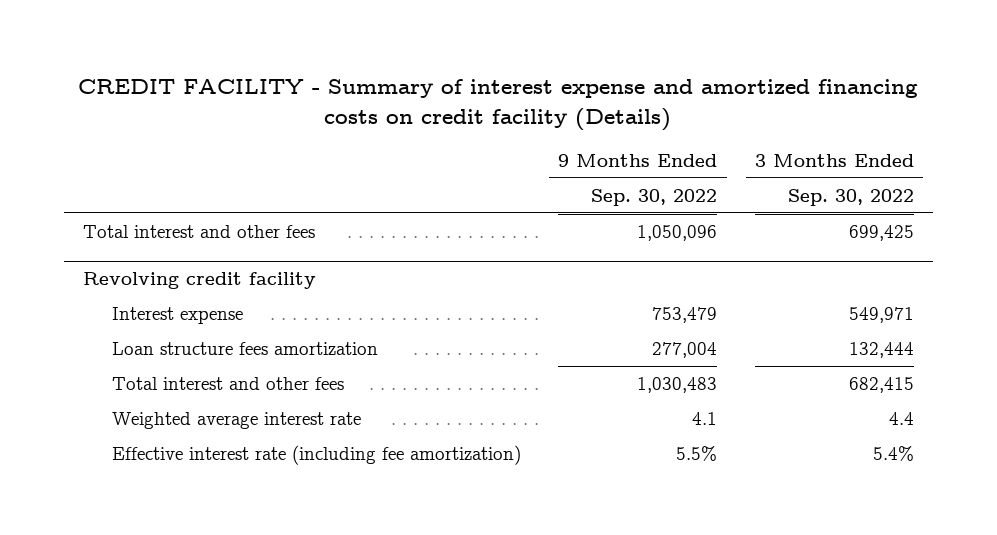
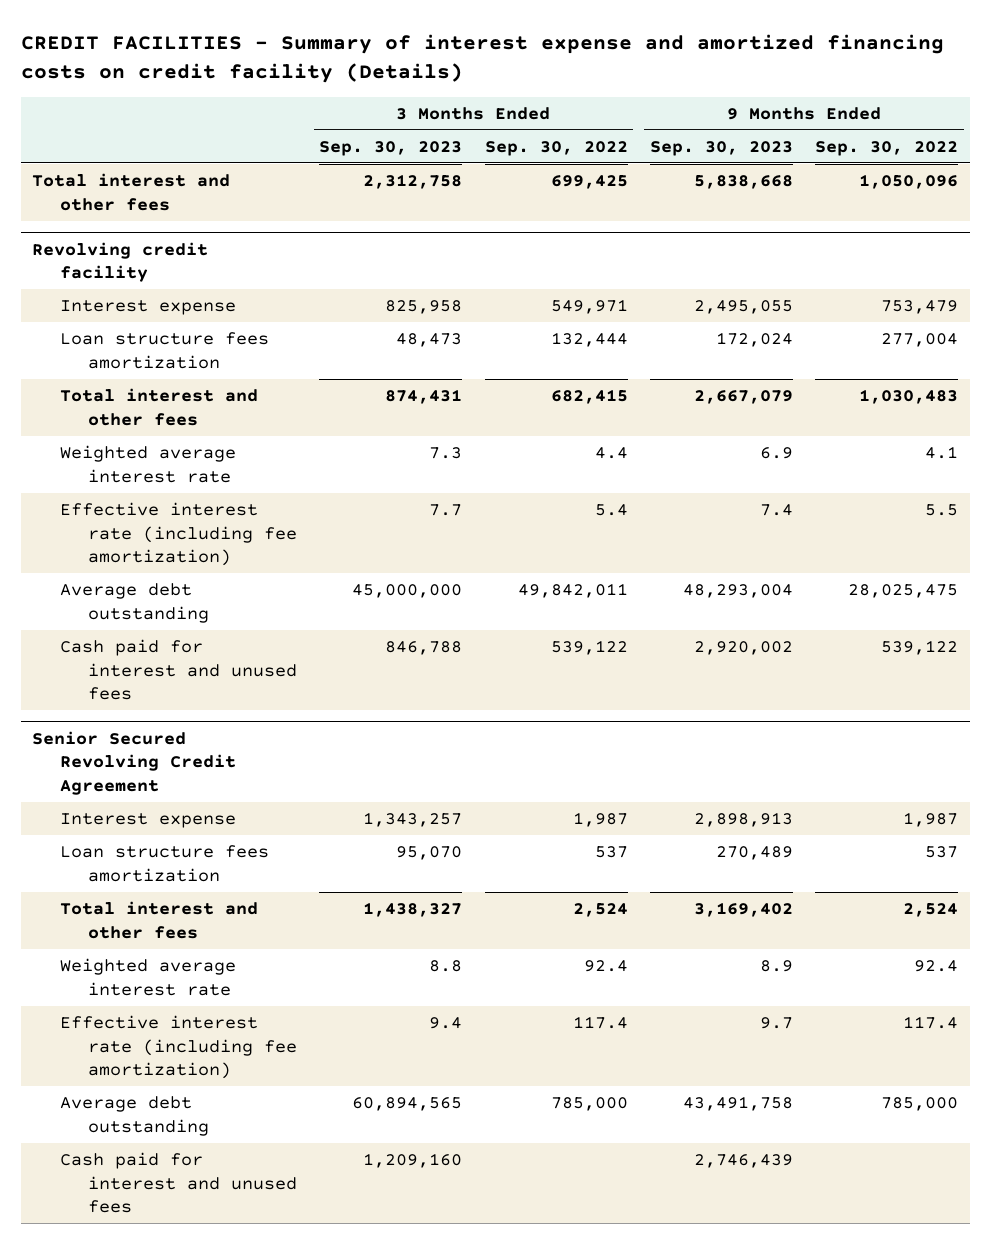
[78,78,919,131] CREDIT FACILITY - Summary of interest expense and amortized financing costs on credit facility (Details) -> [20,34,944,84] CREDIT FACILITIES - Summary of interest expense and amortized financing costs on credit facility (Details)
none -> [319,140,463,156] Sep. 30, 2023
none -> [649,140,793,156] Sep. 30, 2023
[676,446,718,462] 5.5% -> [925,503,959,516] 5.5
[873,446,915,462] 5.4% -> [594,503,628,516] 5.4
none -> [59,582,209,623] Average debt outstanding
none -> [59,638,297,701] Cash paid for interest and unused fees
none -> [31,730,236,796] Senior Secured Revolving Credit Agreement
none -> [59,812,236,828] Interest expense
none -> [59,844,269,882] Loan structure fees amortization
none -> [59,900,258,939] Total interest and other fees
none -> [59,957,236,996] Weighted average interest rate
none -> [59,1014,297,1080] Effective interest rate (including fee amortization)
none -> [59,1095,209,1136] Average debt outstanding
none -> [59,1151,297,1214] Cash paid for interest and unused fees

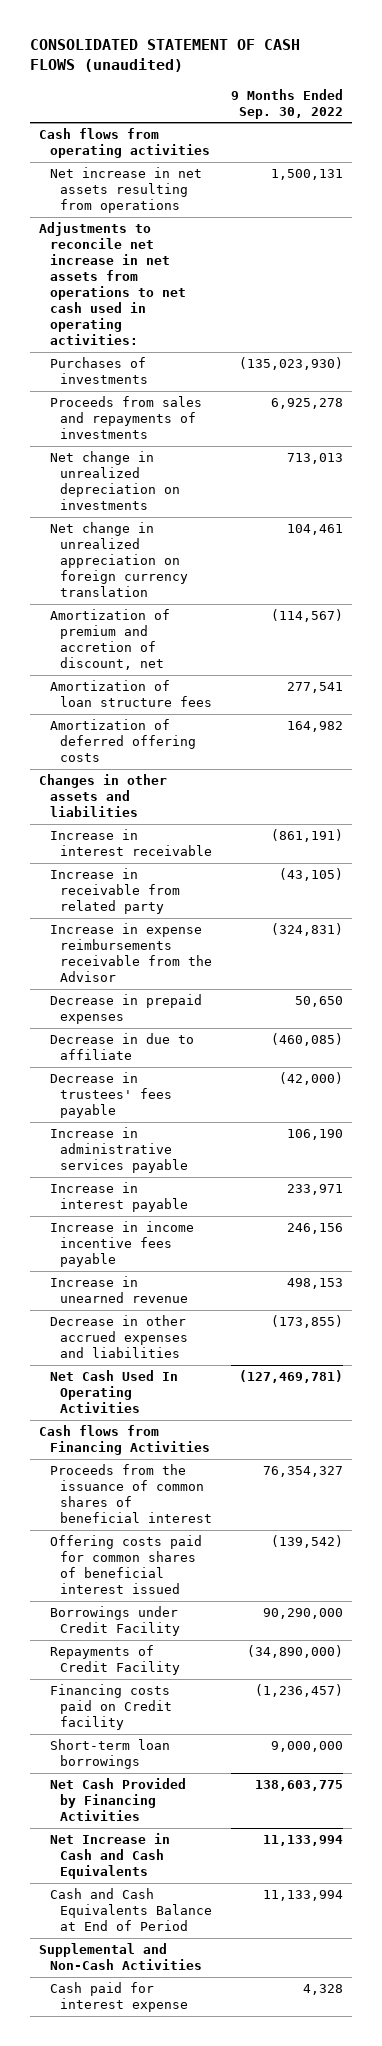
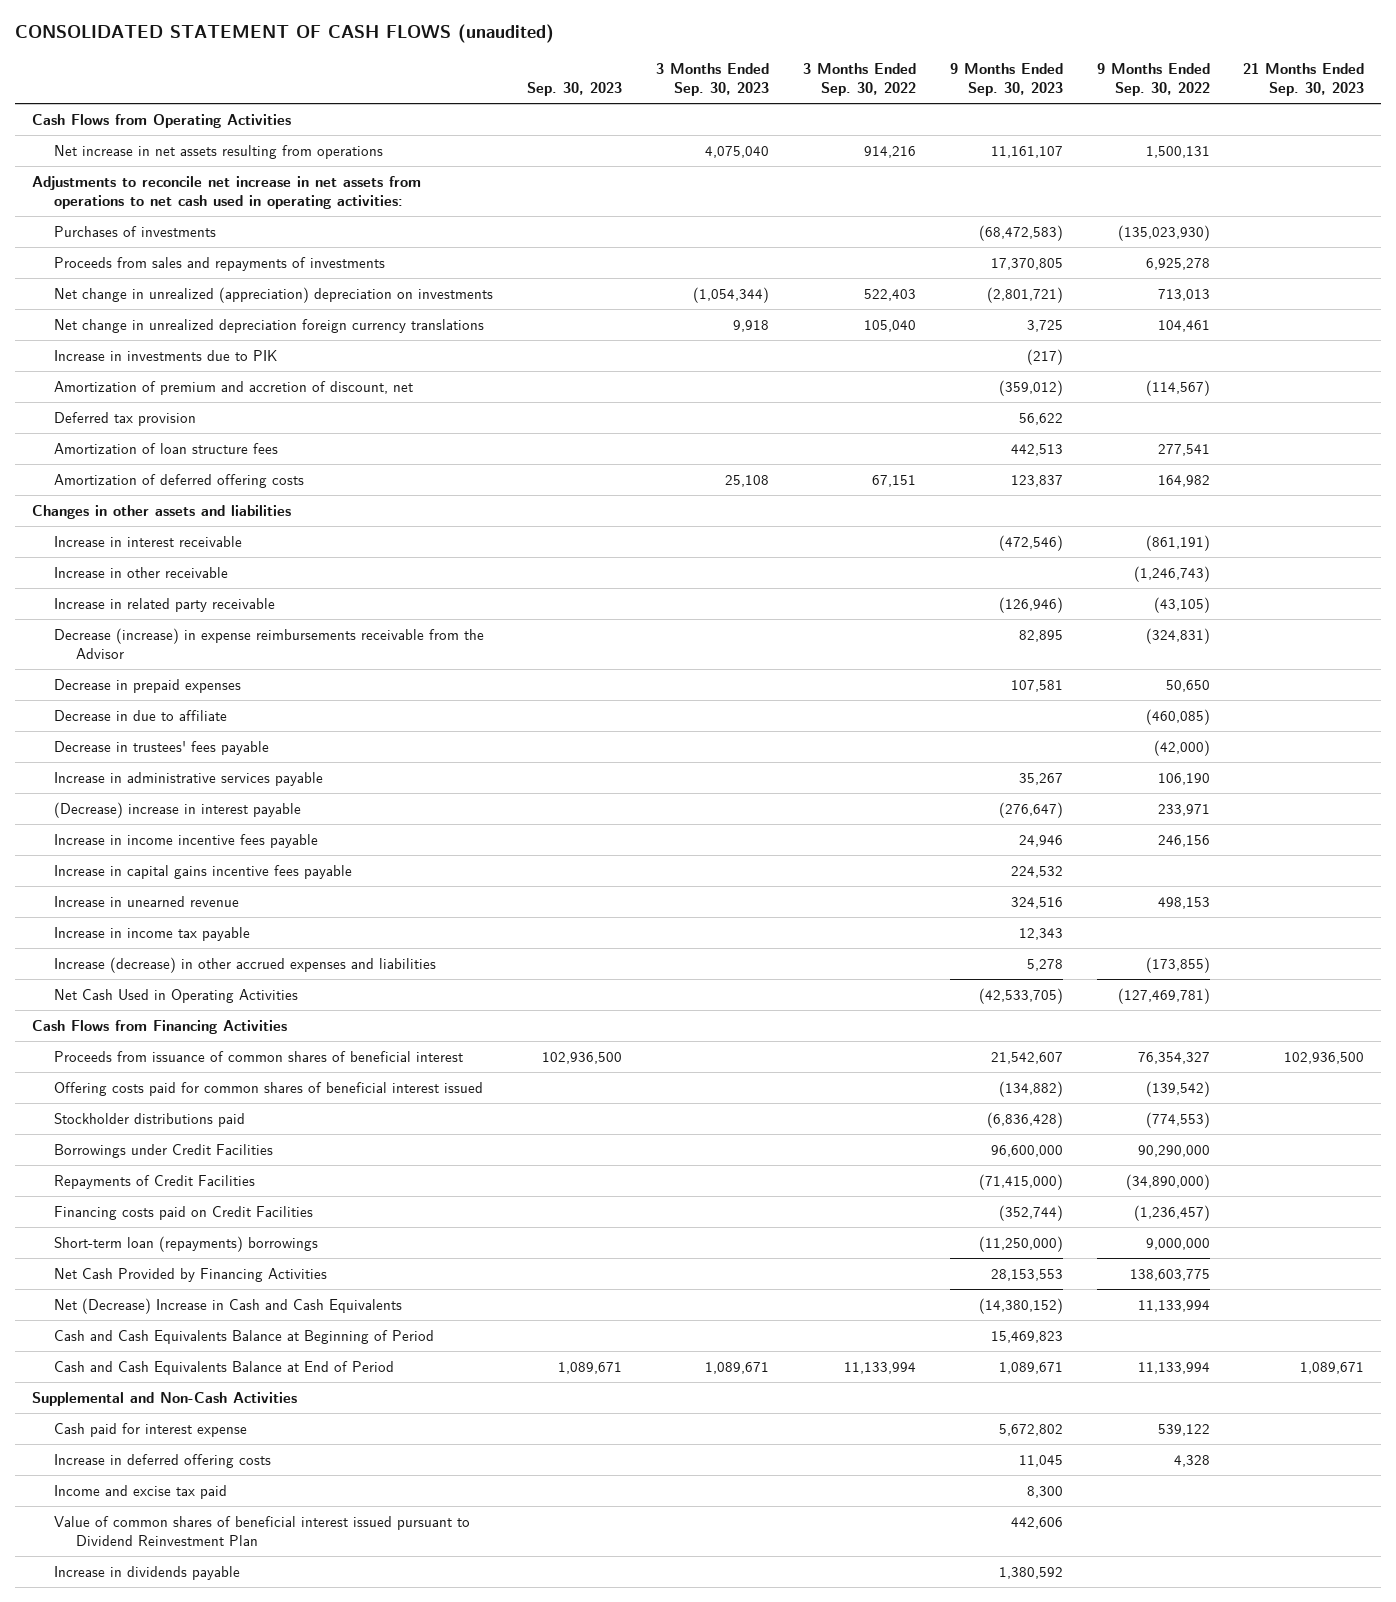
none -> [527,82,623,97] Sep. 30, 2023
none -> [655,62,769,97] 3 Months Ended Sep. 30, 2023
none -> [802,62,916,97] 3 Months Ended Sep. 30, 2022
none -> [949,62,1063,97] 9 Months Ended Sep. 30, 2023
none -> [1243,62,1365,97] 21 Months Ended Sep. 30, 2023
[38,128,210,159] Cash flows from operating activities -> [31,113,291,128] Cash Flows from Operating Activities
[49,451,181,511] Net change in unrealized depreciation on investments -> [54,286,494,303] Net change in unrealized (appreciation) depreciation on investments
[49,522,189,598] Net change in unrealized appreciation on foreign currency translation -> [54,318,485,333] Net change in unrealized depreciation foreign currency translations
none -> [54,349,278,361] Increase in investments due to PIK
none -> [54,411,197,426] Deferred tax provision
none -> [54,566,229,578] Increase in other receivable
[49,868,181,915] Increase in receivable from related party -> [54,597,276,612] Increase in related party receivable
[49,923,213,983] Increase in expense reimbursements receivable from the Advisor -> [54,627,485,659] Decrease (increase) in expense reimbursements receivable from the Advisor
[49,1182,189,1213] Increase in interest payable -> [54,801,302,818] (Decrease) increase in interest payable
none -> [54,864,353,879] Increase in capital gains incentive fees payable
none -> [54,926,251,941] Increase in income tax payable
[49,1315,189,1359] Decrease in other accrued expenses and liabilities -> [54,956,437,973] Increase (decrease) in other accrued expenses and liabilities
[49,1370,178,1414] Net Cash Used In Operating Activities -> [54,988,299,1003] Net Cash Used in Operating Activities
[38,1425,210,1456] Cash flows from Financing Activities -> [31,1019,287,1034] Cash Flows from Financing Activities
[49,1464,213,1524] Proceeds from the issuance of common shares of beneficial interest -> [54,1050,464,1062] Proceeds from issuance of common shares of beneficial interest
none -> [54,1112,246,1127] Stockholder distributions paid
[49,1606,181,1637] Borrowings under Credit Facility -> [54,1143,274,1158] Borrowings under Credit Facilities
[49,1645,181,1676] Repayments of Credit Facility -> [54,1174,256,1189] Repayments of Credit Facilities
[49,1684,173,1731] Financing costs paid on Credit facility -> [54,1205,314,1220] Financing costs paid on Credit Facilities
[49,1739,170,1770] Short-term loan borrowings -> [54,1235,319,1252] Short-term loan (repayments) borrowings
[49,1833,170,1880] Net Increase in Cash and Cash Equivalents -> [54,1297,403,1314] Net (Decrease) Increase in Cash and Cash Equivalents
none -> [54,1329,435,1344] Cash and Cash Equivalents Balance at Beginning of Period
[302,1984,343,1996] 4,328 -> [1157,1423,1210,1436] 539,122
none -> [54,1453,272,1468] Increase in deferred offering costs
none -> [54,1484,228,1499] Income and excise tax paid
none -> [54,1515,471,1546] Value of common shares of beneficial interest issued pursuant to Dividend Reinvestment Plan
none -> [54,1565,241,1580] Increase in dividends payable

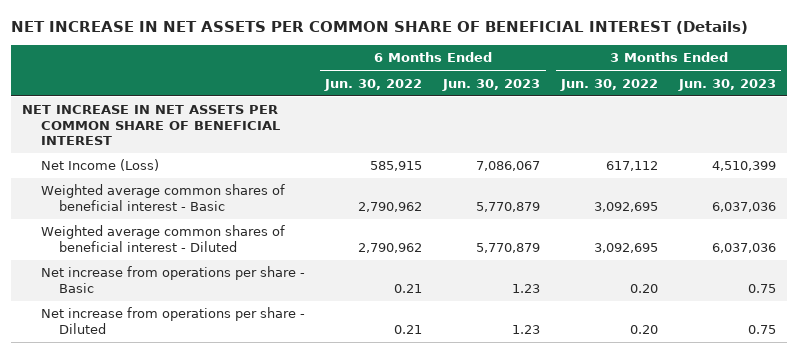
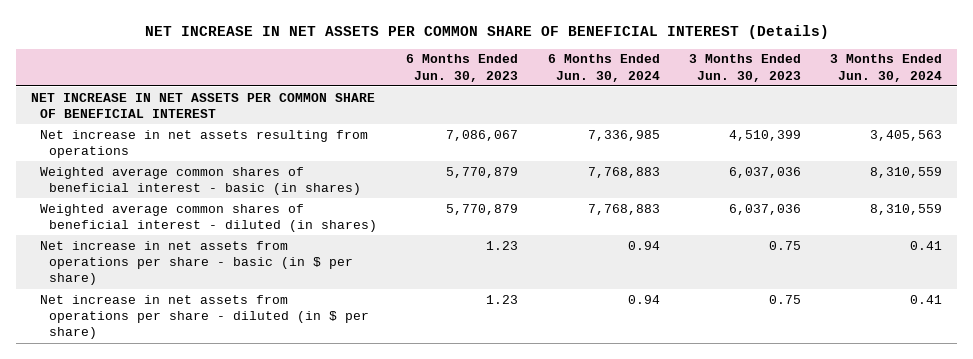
[324,78,423,91] Jun. 30, 2022 -> none
[560,78,659,91] Jun. 30, 2022 -> none
none -> [547,54,660,82] 6 Months Ended Jun. 30, 2024
none -> [830,54,943,82] 3 Months Ended Jun. 30, 2024
[40,159,159,172] Net Income (Loss) -> [39,129,368,159] Net increase in net assets resulting from operations
[40,184,285,211] Weighted average common shares of beneficial interest - Basic -> [39,166,362,196] Weighted average common shares of beneficial interest - basic (in shares)
[40,225,285,252] Weighted average common shares of beneficial interest - Diluted -> [39,203,378,233] Weighted average common shares of beneficial interest - diluted (in shares)
[40,266,305,293] Net increase from operations per share - Basic -> [39,240,354,286] Net increase in net assets from operations per share - basic (in $ per share)
[40,307,305,334] Net increase from operations per share - Diluted -> [39,294,370,340] Net increase in net assets from operations per share - diluted (in $ per share)

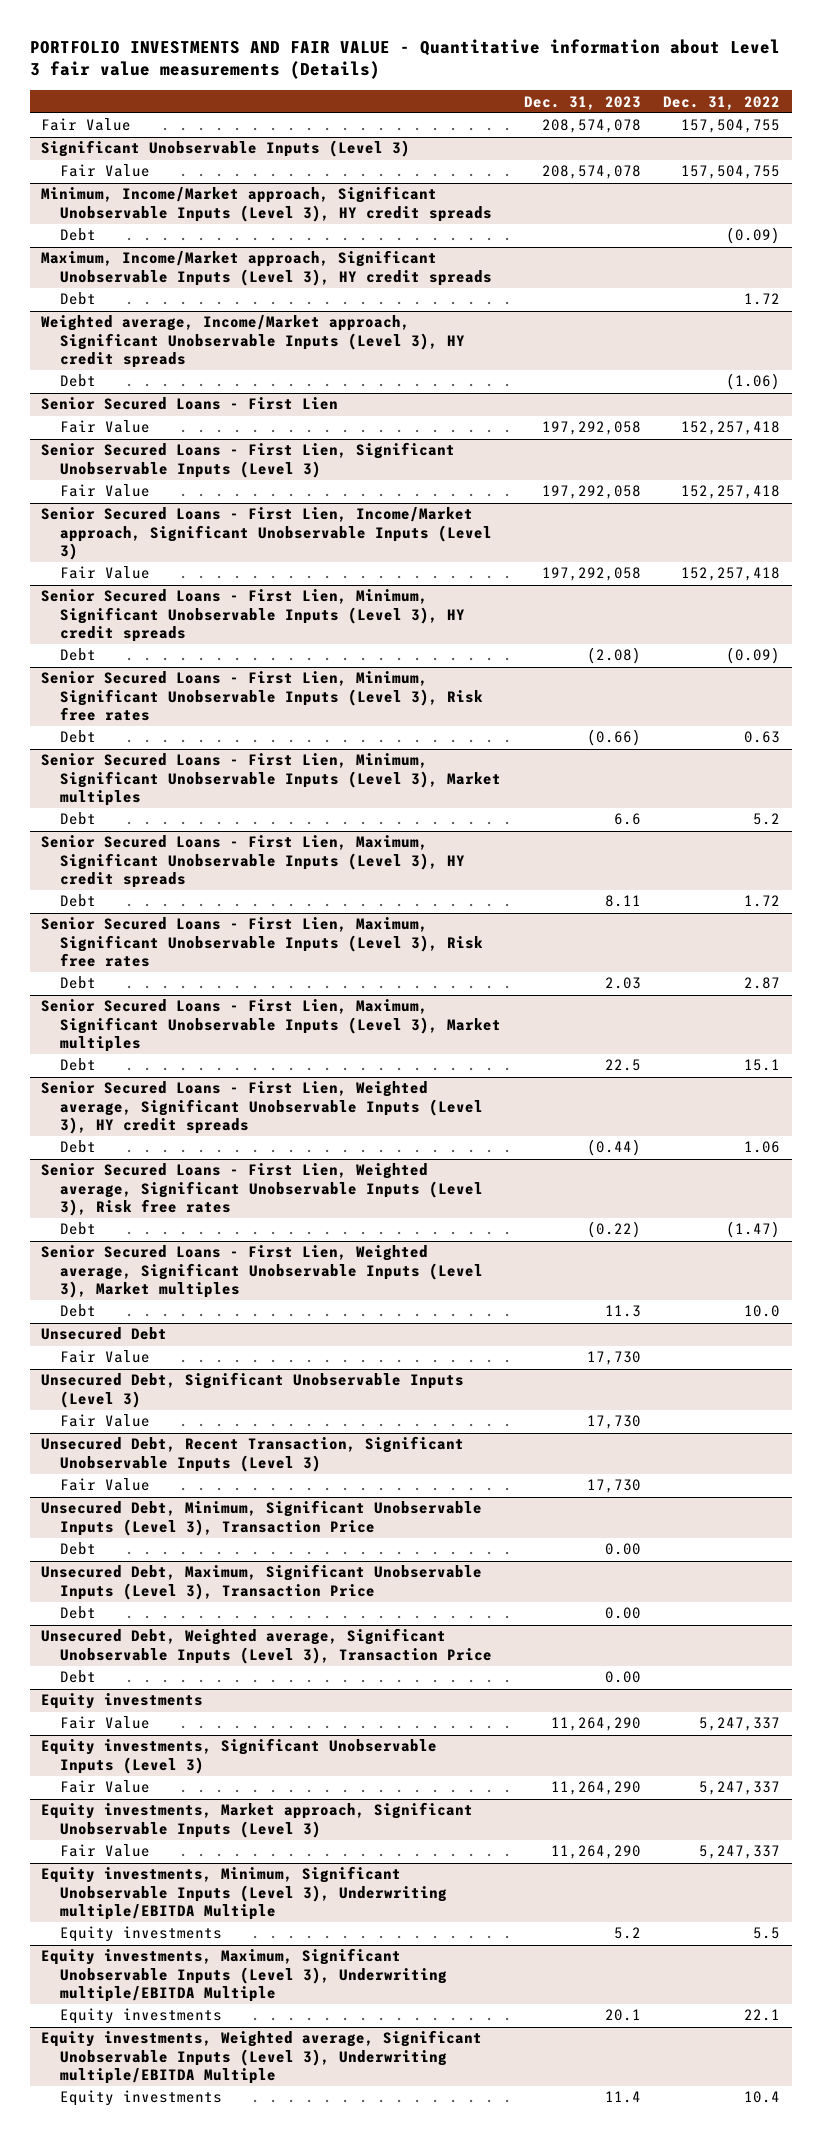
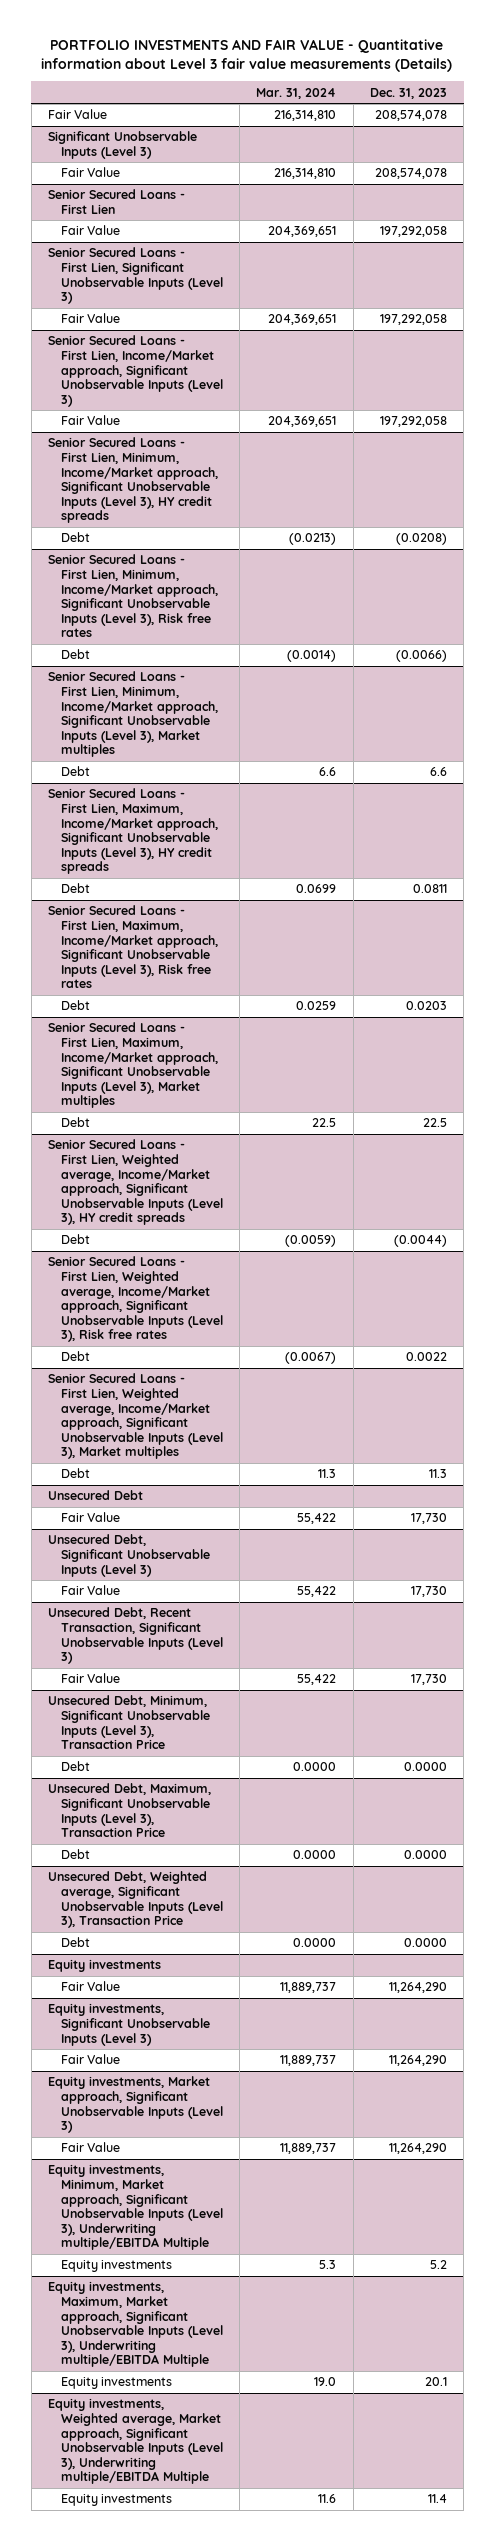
[663,95,781,110] Dec. 31, 2022 -> none
none -> [256,87,337,99] Mar. 31, 2024
[41,186,492,222] Minimum, Income/Market approach, Significant Unobservable Inputs (Level 3), HY credit spreads -> none
[59,228,96,242] Debt -> none
[41,250,492,286] Maximum, Income/Market approach, Significant Unobservable Inputs (Level 3), HY credit spreads -> none
[59,292,96,306] Debt -> none
[41,315,465,369] Weighted average, Income/Market approach, Significant Unobservable Inputs (Level 3), HY credit spreads -> none
[59,374,96,388] Debt -> none
[41,589,465,643] Senior Secured Loans - First Lien, Minimum, Significant Unobservable Inputs (Level 3), HY credit spreads -> [47,437,218,524] Senior Secured Loans - First Lien, Minimum, Income/Market approach, Significant Unobservable Inputs (Level 3), HY credit spreads
[586,647,641,665] (2.08) -> [395,533,447,546] (0.0208)
[41,671,483,722] Senior Secured Loans - First Lien, Minimum, Significant Unobservable Inputs (Level 3), Risk free rates -> [47,554,218,638] Senior Secured Loans - First Lien, Minimum, Income/Market approach, Significant Unobservable Inputs (Level 3), Risk free rates
[586,729,641,747] (0.66) -> [395,650,447,663] (0.0066)
[41,753,501,807] Senior Secured Loans - First Lien, Minimum, Significant Unobservable Inputs (Level 3), Market multiples -> [47,671,218,758] Senior Secured Loans - First Lien, Minimum, Income/Market approach, Significant Unobservable Inputs (Level 3), Market multiples
[41,835,465,889] Senior Secured Loans - First Lien, Maximum, Significant Unobservable Inputs (Level 3), HY credit spreads -> [47,788,218,875] Senior Secured Loans - First Lien, Maximum, Income/Market approach, Significant Unobservable Inputs (Level 3), HY credit spreads
[604,895,641,908] 8.11 -> [412,884,447,894] 0.0811
[41,917,483,968] Senior Secured Loans - First Lien, Maximum, Significant Unobservable Inputs (Level 3), Risk free rates -> [47,905,218,989] Senior Secured Loans - First Lien, Maximum, Income/Market approach, Significant Unobservable Inputs (Level 3), Risk free rates
[604,977,641,990] 2.03 -> [405,1001,447,1011] 0.0203
[41,999,501,1053] Senior Secured Loans - First Lien, Maximum, Significant Unobservable Inputs (Level 3), Market multiples -> [47,1022,218,1109] Senior Secured Loans - First Lien, Maximum, Income/Market approach, Significant Unobservable Inputs (Level 3), Market multiples
[41,1081,483,1135] Senior Secured Loans - First Lien, Weighted average, Significant Unobservable Inputs (Level 3), HY credit spreads -> [47,1139,223,1226] Senior Secured Loans - First Lien, Weighted average, Income/Market approach, Significant Unobservable Inputs (Level 3), HY credit spreads
[586,1139,641,1157] (0.44) -> [393,1235,447,1248] (0.0044)
[41,1163,483,1217] Senior Secured Loans - First Lien, Weighted average, Significant Unobservable Inputs (Level 3), Risk free rates -> [47,1256,223,1343] Senior Secured Loans - First Lien, Weighted average, Income/Market approach, Significant Unobservable Inputs (Level 3), Risk free rates
[586,1221,641,1239] (0.22) -> [405,1352,447,1362] 0.0022
[41,1245,483,1299] Senior Secured Loans - First Lien, Weighted average, Significant Unobservable Inputs (Level 3), Market multiples -> [47,1373,223,1460] Senior Secured Loans - First Lien, Weighted average, Income/Market approach, Significant Unobservable Inputs (Level 3), Market multiples
[604,1543,641,1556] 0.00 -> [403,1762,447,1772] 0.0000
[604,1607,641,1620] 0.00 -> [403,1850,447,1860] 0.0000
[604,1671,641,1684] 0.00 -> [403,1938,447,1948] 0.0000
[41,1866,447,1921] Equity investments, Minimum, Significant Unobservable Inputs (Level 3), Underwriting multiple/EBITDA Multiple -> [47,2164,223,2251] Equity investments, Minimum, Market approach, Significant Unobservable Inputs (Level 3), Underwriting multiple/EBITDA Multiple
[41,1948,447,2003] Equity investments, Maximum, Significant Unobservable Inputs (Level 3), Underwriting multiple/EBITDA Multiple -> [47,2281,223,2368] Equity investments, Maximum, Market approach, Significant Unobservable Inputs (Level 3), Underwriting multiple/EBITDA Multiple
[41,2030,483,2085] Equity investments, Weighted average, Significant Unobservable Inputs (Level 3), Underwriting multiple/EBITDA Multiple -> [47,2398,223,2485] Equity investments, Weighted average, Market approach, Significant Unobservable Inputs (Level 3), Underwriting multiple/EBITDA Multiple

